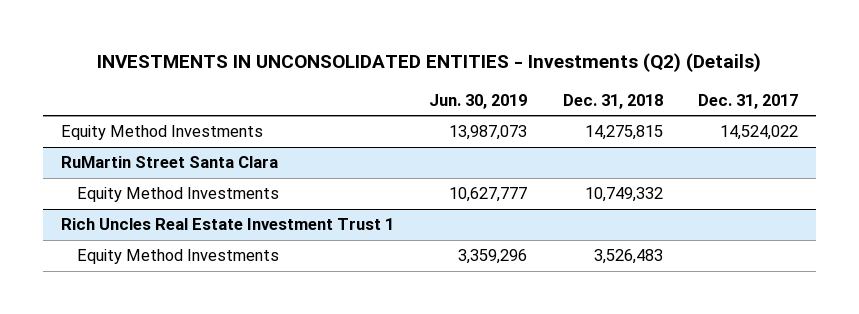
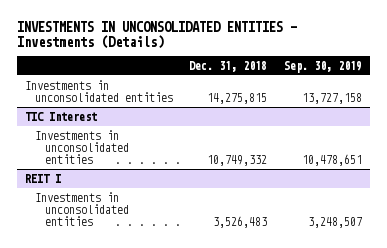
[97,53,762,73] INVESTMENTS IN UNCONSOLIDATED ENTITIES - Investments (Q2) (Details) -> [17,20,298,49] INVESTMENTS IN UNCONSOLIDATED ENTITIES - Investments (Details)
[429,93,528,109] Jun. 30, 2019 -> none
[698,93,799,109] Dec. 31, 2017 -> none
none -> [283,60,362,73] Sep. 30, 2019
[60,156,278,169] RuMartin Street Santa Clara -> none
[60,125,263,141] Equity Method Investments -> [25,79,174,102] Investments in unconsolidated entities
none -> [25,111,98,121] TIC Interest
[77,187,280,203] Equity Method Investments -> [35,129,130,164] Investments in unconsolidated entities
[60,218,394,231] Rich Uncles Real Estate Investment Trust 1 -> [25,173,62,183] REIT I
[77,249,280,265] Equity Method Investments -> [35,191,130,226] Investments in unconsolidated entities

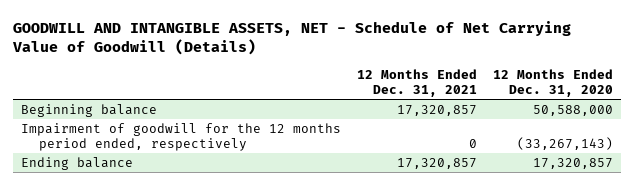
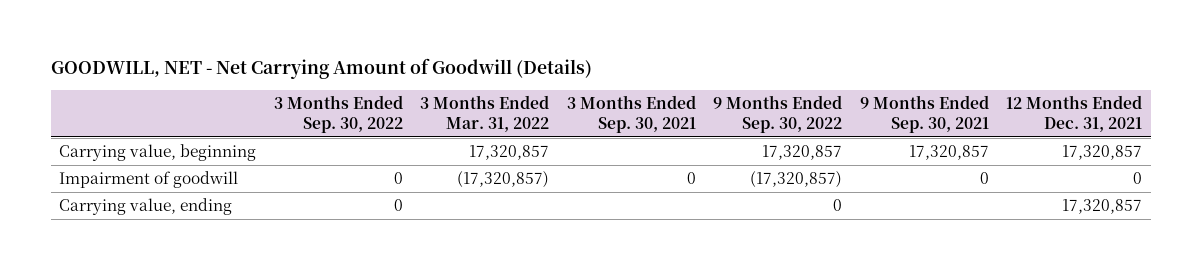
[13,20,572,56] GOODWILL AND INTANGIBLE ASSETS, NET - Schedule of Net Carrying Value of Goodwill (Details) -> [50,58,592,80] GOODWILL, NET - Net Carrying Amount of Goodwill (Details)
[492,69,613,98] 12 Months Ended Dec. 31, 2020 -> none
none -> [273,95,403,133] 3 Months Ended Sep. 30, 2022
none -> [420,95,550,132] 3 Months Ended Mar. 31, 2022
none -> [566,95,696,133] 3 Months Ended Sep. 30, 2021
none -> [713,95,843,133] 9 Months Ended Sep. 30, 2022
none -> [859,95,989,133] 9 Months Ended Sep. 30, 2021
[21,104,158,118] Beginning balance -> [59,144,257,162] Carrying value, beginning
[21,123,342,151] Impairment of goodwill for the 12 months period ended, respectively -> [59,171,239,189] Impairment of goodwill
[21,157,134,171] Ending balance -> [59,198,233,216] Carrying value, ending

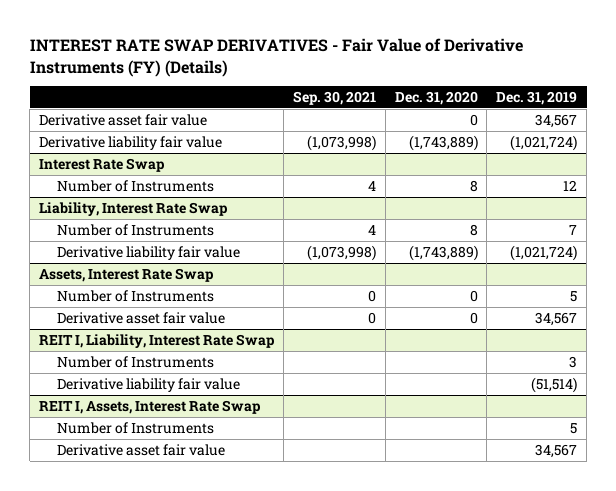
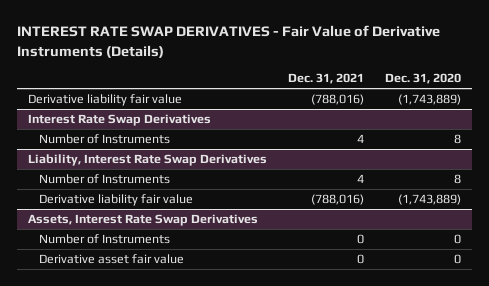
[29,38,523,77] INTEREST RATE SWAP DERIVATIVES - Fair Value of Derivative Instruments (FY) (Details) -> [16,25,440,58] INTEREST RATE SWAP DERIVATIVES - Fair Value of Derivative Instruments (Details)
[292,91,376,106] Sep. 30, 2021 -> none
[496,91,578,106] Dec. 31, 2019 -> none
none -> [287,73,364,85] Dec. 31, 2021
[39,113,208,126] Derivative asset fair value -> none
[39,157,166,172] Interest Rate Swap -> [27,113,211,126] Interest Rate Swap Derivatives
[39,201,229,216] Liability, Interest Rate Swap -> [27,153,267,166] Liability, Interest Rate Swap Derivatives
[39,267,215,282] Assets, Interest Rate Swap -> [27,213,258,226] Assets, Interest Rate Swap Derivatives
[39,333,276,348] REIT I, Liability, Interest Rate Swap -> none
[56,355,214,368] Number of Instruments -> none
[56,377,240,392] Derivative liability fair value -> none
[39,399,262,414] REIT I, Assets, Interest Rate Swap -> none
[56,421,214,434] Number of Instruments -> none
[56,443,225,456] Derivative asset fair value -> none

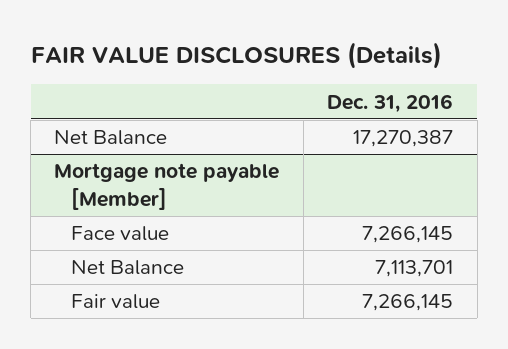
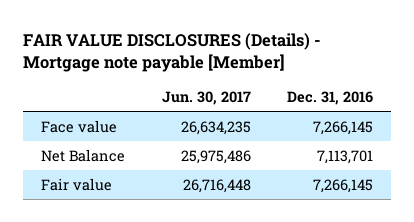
[30,42,442,70] FAIR VALUE DISCLOSURES (Details) -> [23,32,322,73] FAIR VALUE DISCLOSURES (Details) - Mortgage note payable [Member]
none -> [161,91,251,106] Jun. 30, 2017
[54,130,168,146] Net Balance -> none
[54,163,280,210] Mortgage note payable [Member] -> none

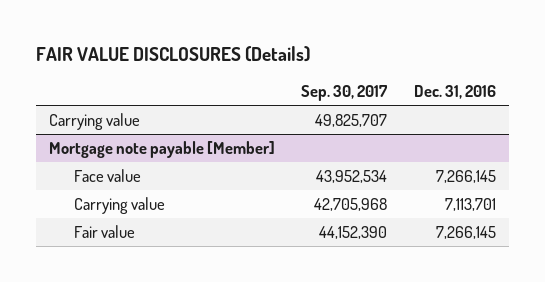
[23,32,322,73] FAIR VALUE DISCLOSURES (Details) - Mortgage note payable [Member] -> [35,45,310,62] FAIR VALUE DISCLOSURES (Details)
[161,91,251,106] Jun. 30, 2017 -> none
none -> [301,85,389,102] Sep. 30, 2017
none -> [48,112,140,130] Carrying value
none -> [48,140,275,158] Mortgage note payable [Member]
[41,148,126,162] Net Balance -> [73,196,165,214] Carrying value

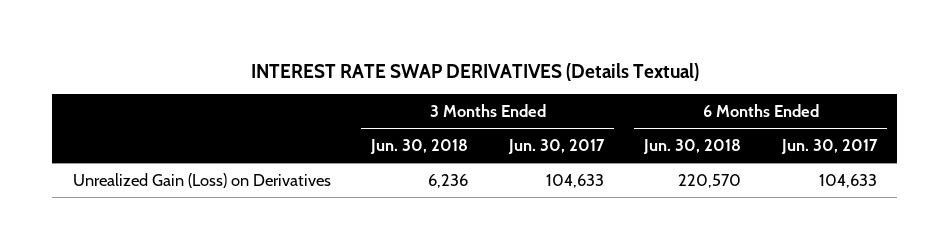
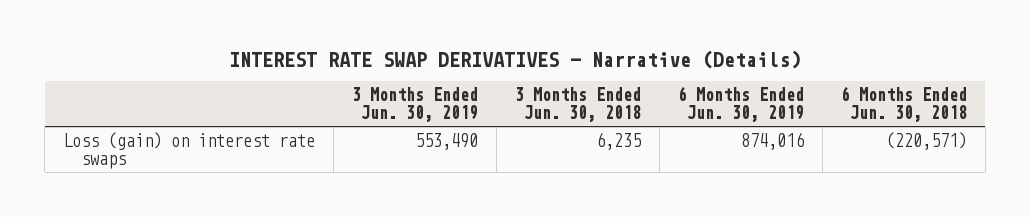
[250,62,699,81] INTEREST RATE SWAP DERIVATIVES (Details Textual) -> [229,49,802,69] INTEREST RATE SWAP DERIVATIVES - Narrative (Details)
[507,138,605,154] Jun. 30, 2017 -> none
[780,138,878,154] Jun. 30, 2017 -> none
none -> [352,87,479,122] 3 Months Ended Jun. 30, 2019
none -> [678,86,805,122] 6 Months Ended Jun. 30, 2019
[72,172,331,188] Unrealized Gain (Loss) on Derivatives -> [63,132,316,169] Loss (gain) on interest rate swaps
[428,173,469,188] 6,236 -> [596,132,642,151] 6,235
[678,173,742,188] 220,570 -> [885,132,967,151] (220,571)

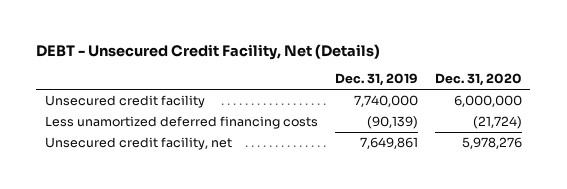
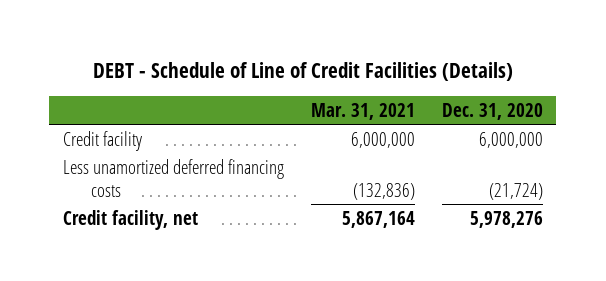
[36,43,381,60] DEBT - Unsecured Credit Facility, Net (Details) -> [92,61,513,81] DEBT - Schedule of Line of Credit Facilities (Details)
[334,73,418,87] Dec. 31, 2019 -> none
none -> [310,102,415,120] Mar. 31, 2021
[44,95,205,109] Unsecured credit facility -> [62,130,142,151] Credit facility
[44,137,232,151] Unsecured credit facility, net -> [62,209,198,230] Credit facility, net

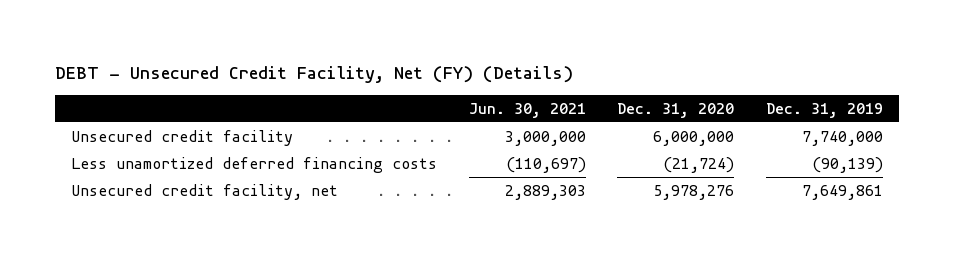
[92,61,513,81] DEBT - Schedule of Line of Credit Facilities (Details) -> [54,66,573,84] DEBT - Unsecured Credit Facility, Net (FY) (Details)
[310,102,415,120] Mar. 31, 2021 -> none
none -> [468,102,586,118] Jun. 30, 2021
none -> [766,102,884,118] Dec. 31, 2019
[62,130,142,151] Credit facility -> [70,129,293,146] Unsecured credit facility
[62,209,198,230] Credit facility, net -> [70,183,338,200] Unsecured credit facility, net

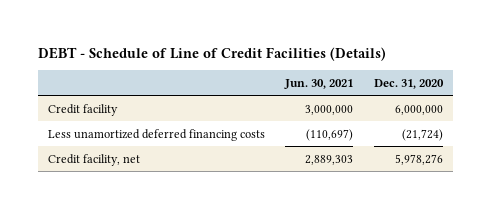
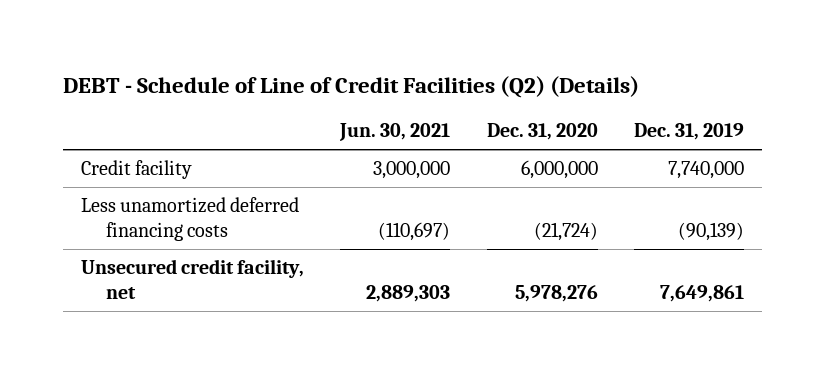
[38,46,387,61] DEBT - Schedule of Line of Credit Facilities (Details) -> [62,75,639,98] DEBT - Schedule of Line of Credit Facilities (Q2) (Details)
none -> [634,123,745,141] Dec. 31, 2019
[48,153,141,166] Credit facility, net -> [81,258,305,299] Unsecured credit facility, net

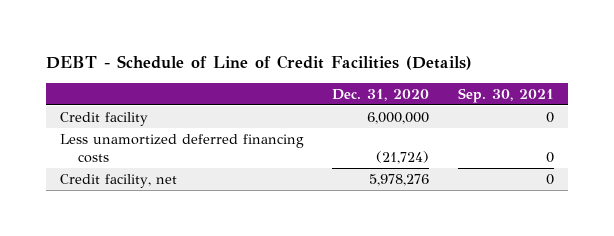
[62,75,639,98] DEBT - Schedule of Line of Credit Facilities (Q2) (Details) -> [45,55,472,71] DEBT - Schedule of Line of Credit Facilities (Details)
[339,123,451,142] Jun. 30, 2021 -> none
[634,123,745,141] Dec. 31, 2019 -> none
none -> [457,87,554,103] Sep. 30, 2021
[81,258,305,299] Unsecured credit facility, net -> [59,173,177,188] Credit facility, net

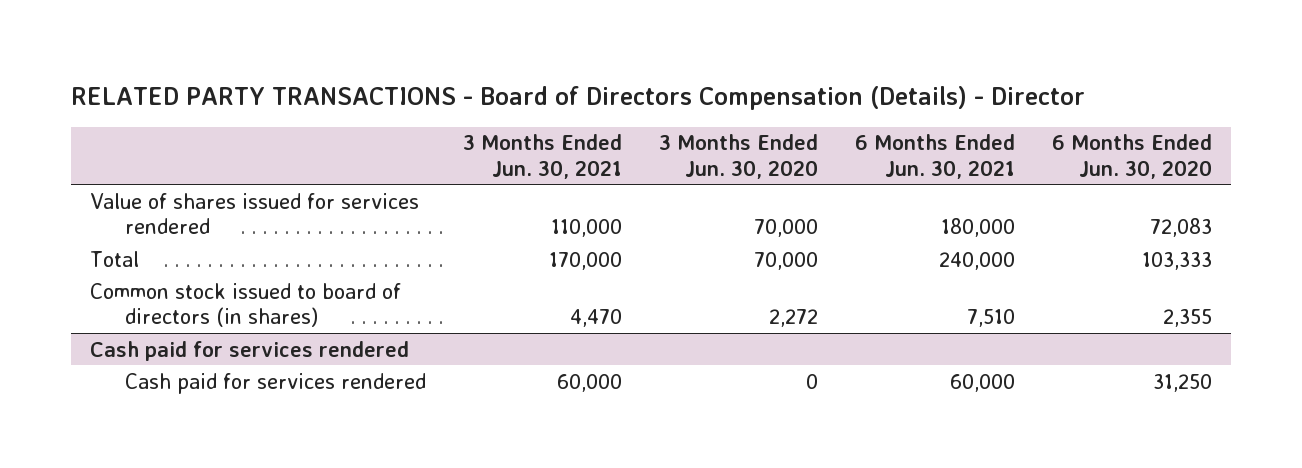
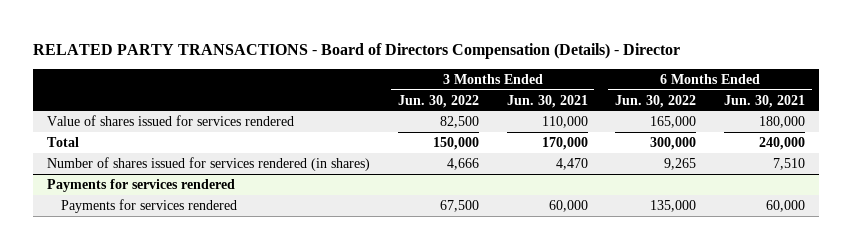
[658,134,818,179] 3 Months Ended Jun. 30, 2020 -> none
[1052,134,1213,179] 6 Months Ended Jun. 30, 2020 -> none
none -> [397,94,479,108] Jun. 30, 2022
none -> [615,94,697,108] Jun. 30, 2022
[89,282,401,327] Common stock issued to board of directors (in shares) -> [47,156,371,171] Number of shares issued for services rendered (in shares)
[89,340,409,361] Cash paid for services rendered -> [47,178,236,192] Payments for services rendered
[124,372,426,394] Cash paid for services rendered -> [60,198,237,213] Payments for services rendered

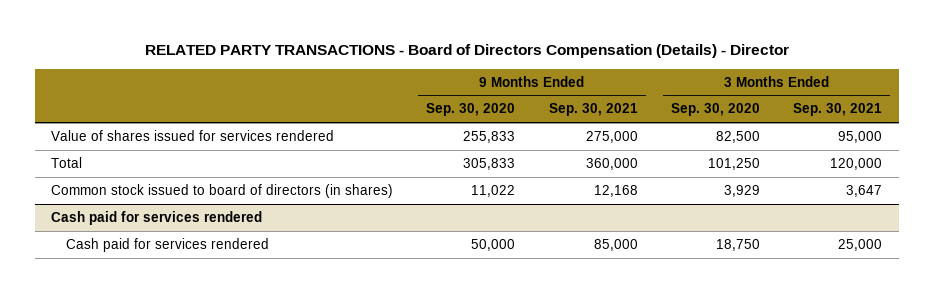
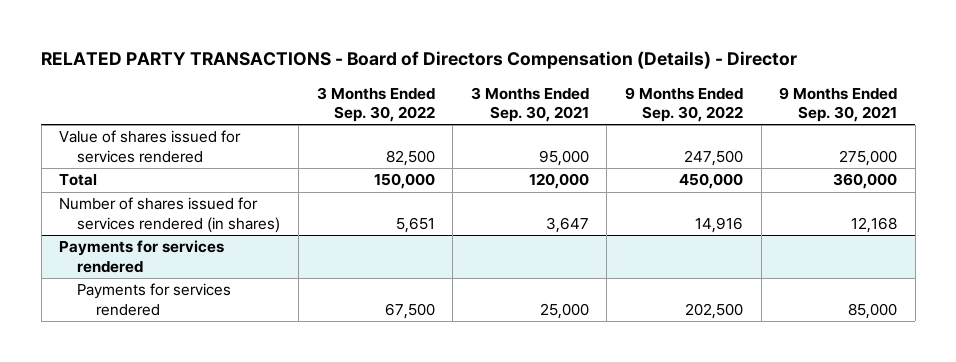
[426,103,516,117] Sep. 30, 2020 -> none
[670,103,760,117] Sep. 30, 2020 -> none
none -> [316,86,435,122] 3 Months Ended Sep. 30, 2022
none -> [625,86,744,122] 9 Months Ended Sep. 30, 2022
[51,184,394,199] Common stock issued to board of directors (in shares) -> [59,197,281,233] Number of shares issued for services rendered (in shares)
[51,211,263,226] Cash paid for services rendered -> [59,240,225,273] Payments for services rendered
[65,238,269,253] Cash paid for services rendered -> [77,283,232,316] Payments for services rendered

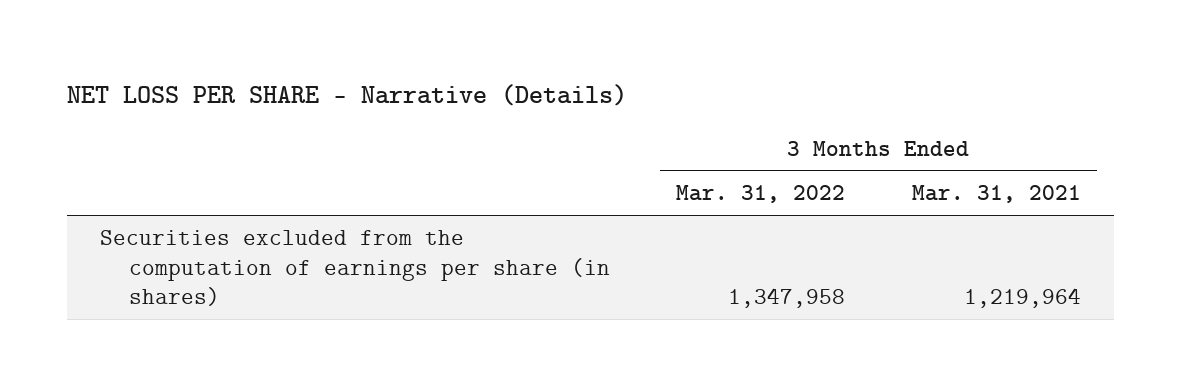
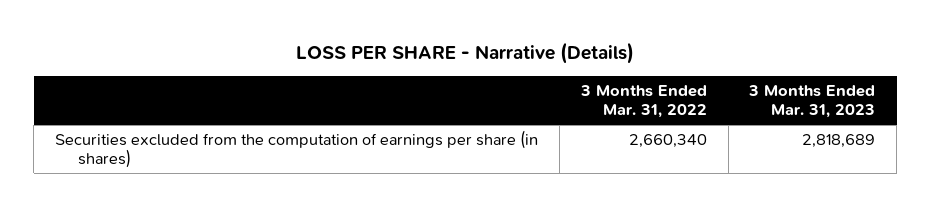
[66,84,627,107] NET LOSS PER SHARE - Narrative (Details) -> [296,42,635,65] LOSS PER SHARE - Narrative (Details)
[911,185,1081,204] Mar. 31, 2021 -> none
none -> [748,84,876,119] 3 Months Ended Mar. 31, 2023
[728,287,846,308] 1,347,958 -> [628,134,707,149] 2,660,340

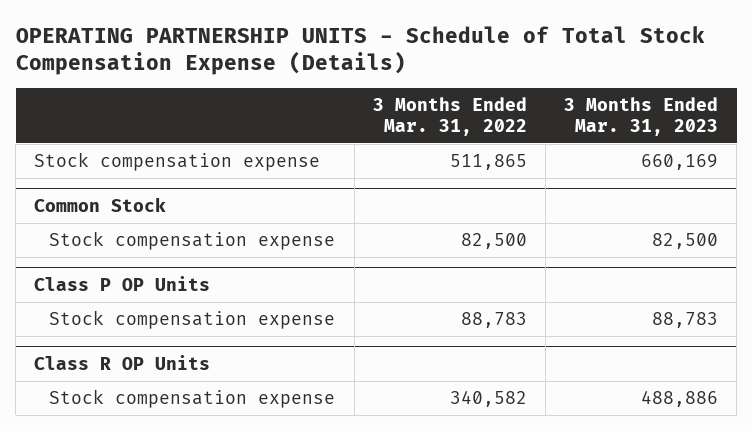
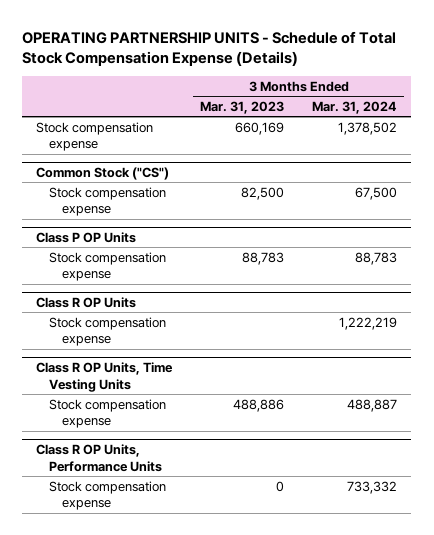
[372,97,527,136] 3 Months Ended Mar. 31, 2022 -> none
none -> [312,100,398,114] Mar. 31, 2024
[34,196,167,212] Common Stock -> [36,166,170,180] Common Stock ("CS")
none -> [49,316,167,347] Stock compensation expense
none -> [36,361,174,392] Class R OP Units, Time Vesting Units
none -> [36,443,163,472] Class R OP Units, Performance Units
none -> [49,480,167,511] Stock compensation expense

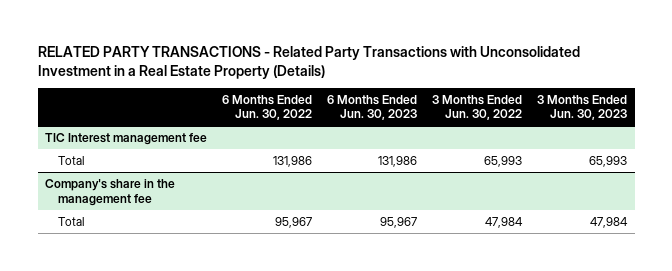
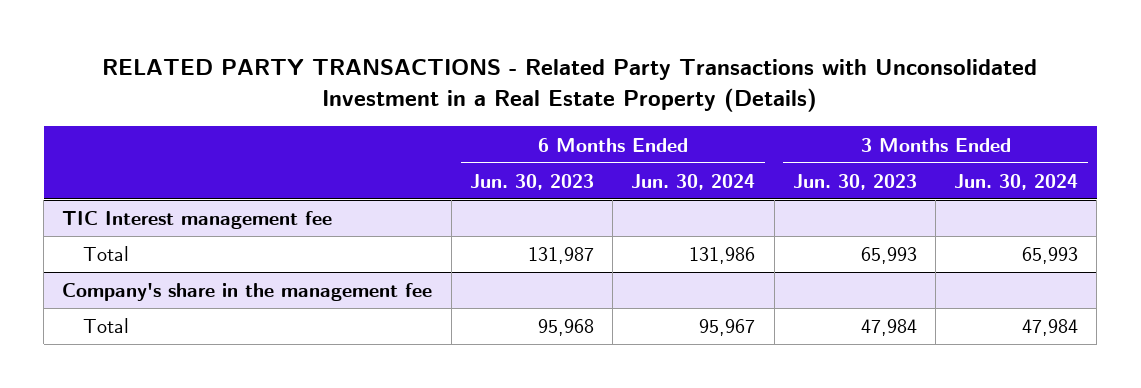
[222,94,313,121] 6 Months Ended Jun. 30, 2022 -> none
[432,94,523,121] 3 Months Ended Jun. 30, 2022 -> none
none -> [631,173,756,190] Jun. 30, 2024
none -> [954,173,1079,190] Jun. 30, 2024
[378,156,418,168] 131,986 -> [527,247,594,265] 131,987
[380,217,418,229] 95,967 -> [537,319,594,337] 95,968

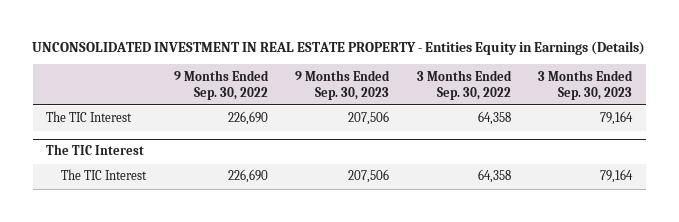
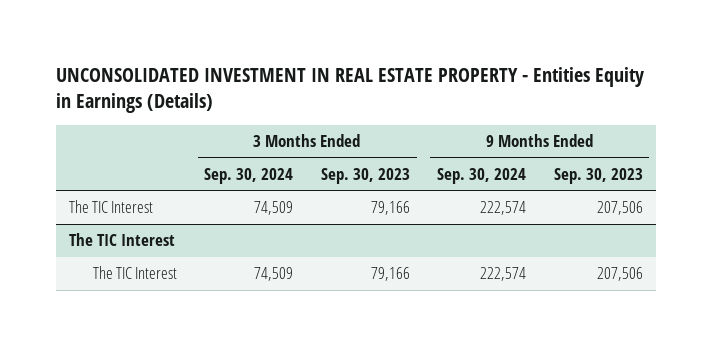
[173,69,269,100] 9 Months Ended Sep. 30, 2022 -> none
[416,69,512,100] 3 Months Ended Sep. 30, 2022 -> none
none -> [204,167,294,184] Sep. 30, 2024
none -> [437,167,527,184] Sep. 30, 2024
[600,111,634,126] 79,164 -> [370,201,410,216] 79,166
[600,169,634,184] 79,164 -> [370,267,410,282] 79,166

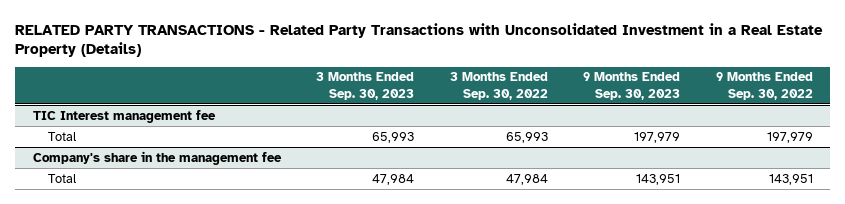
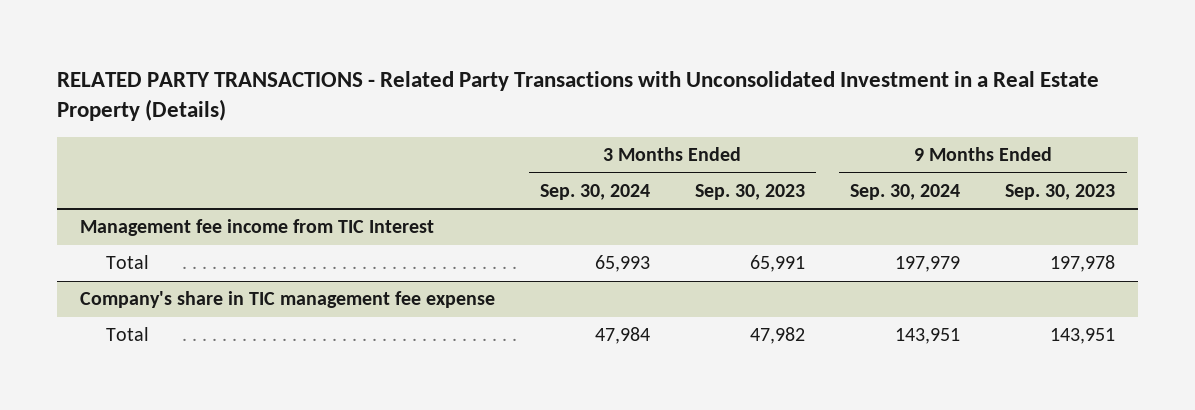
[449,72,548,100] 3 Months Ended Sep. 30, 2022 -> none
[715,72,813,100] 9 Months Ended Sep. 30, 2022 -> none
none -> [539,183,650,200] Sep. 30, 2024
none -> [850,183,961,200] Sep. 30, 2024
[32,109,216,123] TIC Interest management fee -> [79,219,434,237] Management fee income from TIC Interest
[372,131,415,143] 65,993 -> [750,255,806,273] 65,991
[634,131,681,143] 197,979 -> [1050,255,1116,273] 197,978
[32,150,282,165] Company's share in the management fee -> [79,291,495,309] Company's share in TIC management fee expense
[372,173,415,185] 47,984 -> [750,327,806,345] 47,982

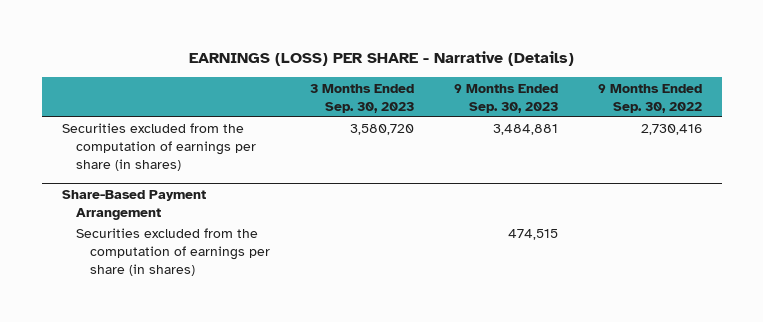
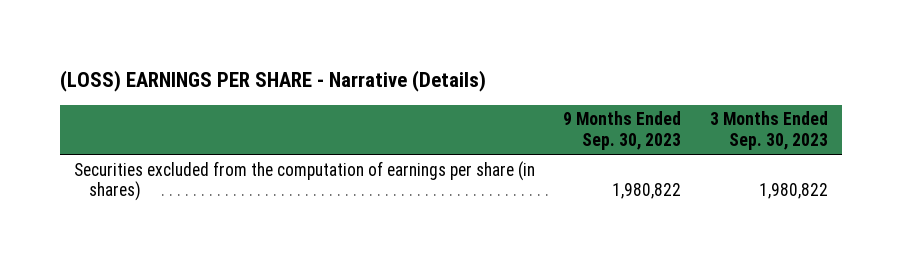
[188,51,574,67] EARNINGS (LOSS) PER SHARE - Narrative (Details) -> [59,69,486,92] (LOSS) EARNINGS PER SHARE - Narrative (Details)
[597,83,702,113] 9 Months Ended Sep. 30, 2022 -> none
[61,190,206,221] Share-Based Payment Arrangement -> none
[75,228,270,277] Securities excluded from the computation of earnings per share (in shares) -> none
[349,124,414,136] 3,580,720 -> [759,183,829,200] 1,980,822
[492,124,558,136] 3,484,881 -> [612,183,682,200] 1,980,822

